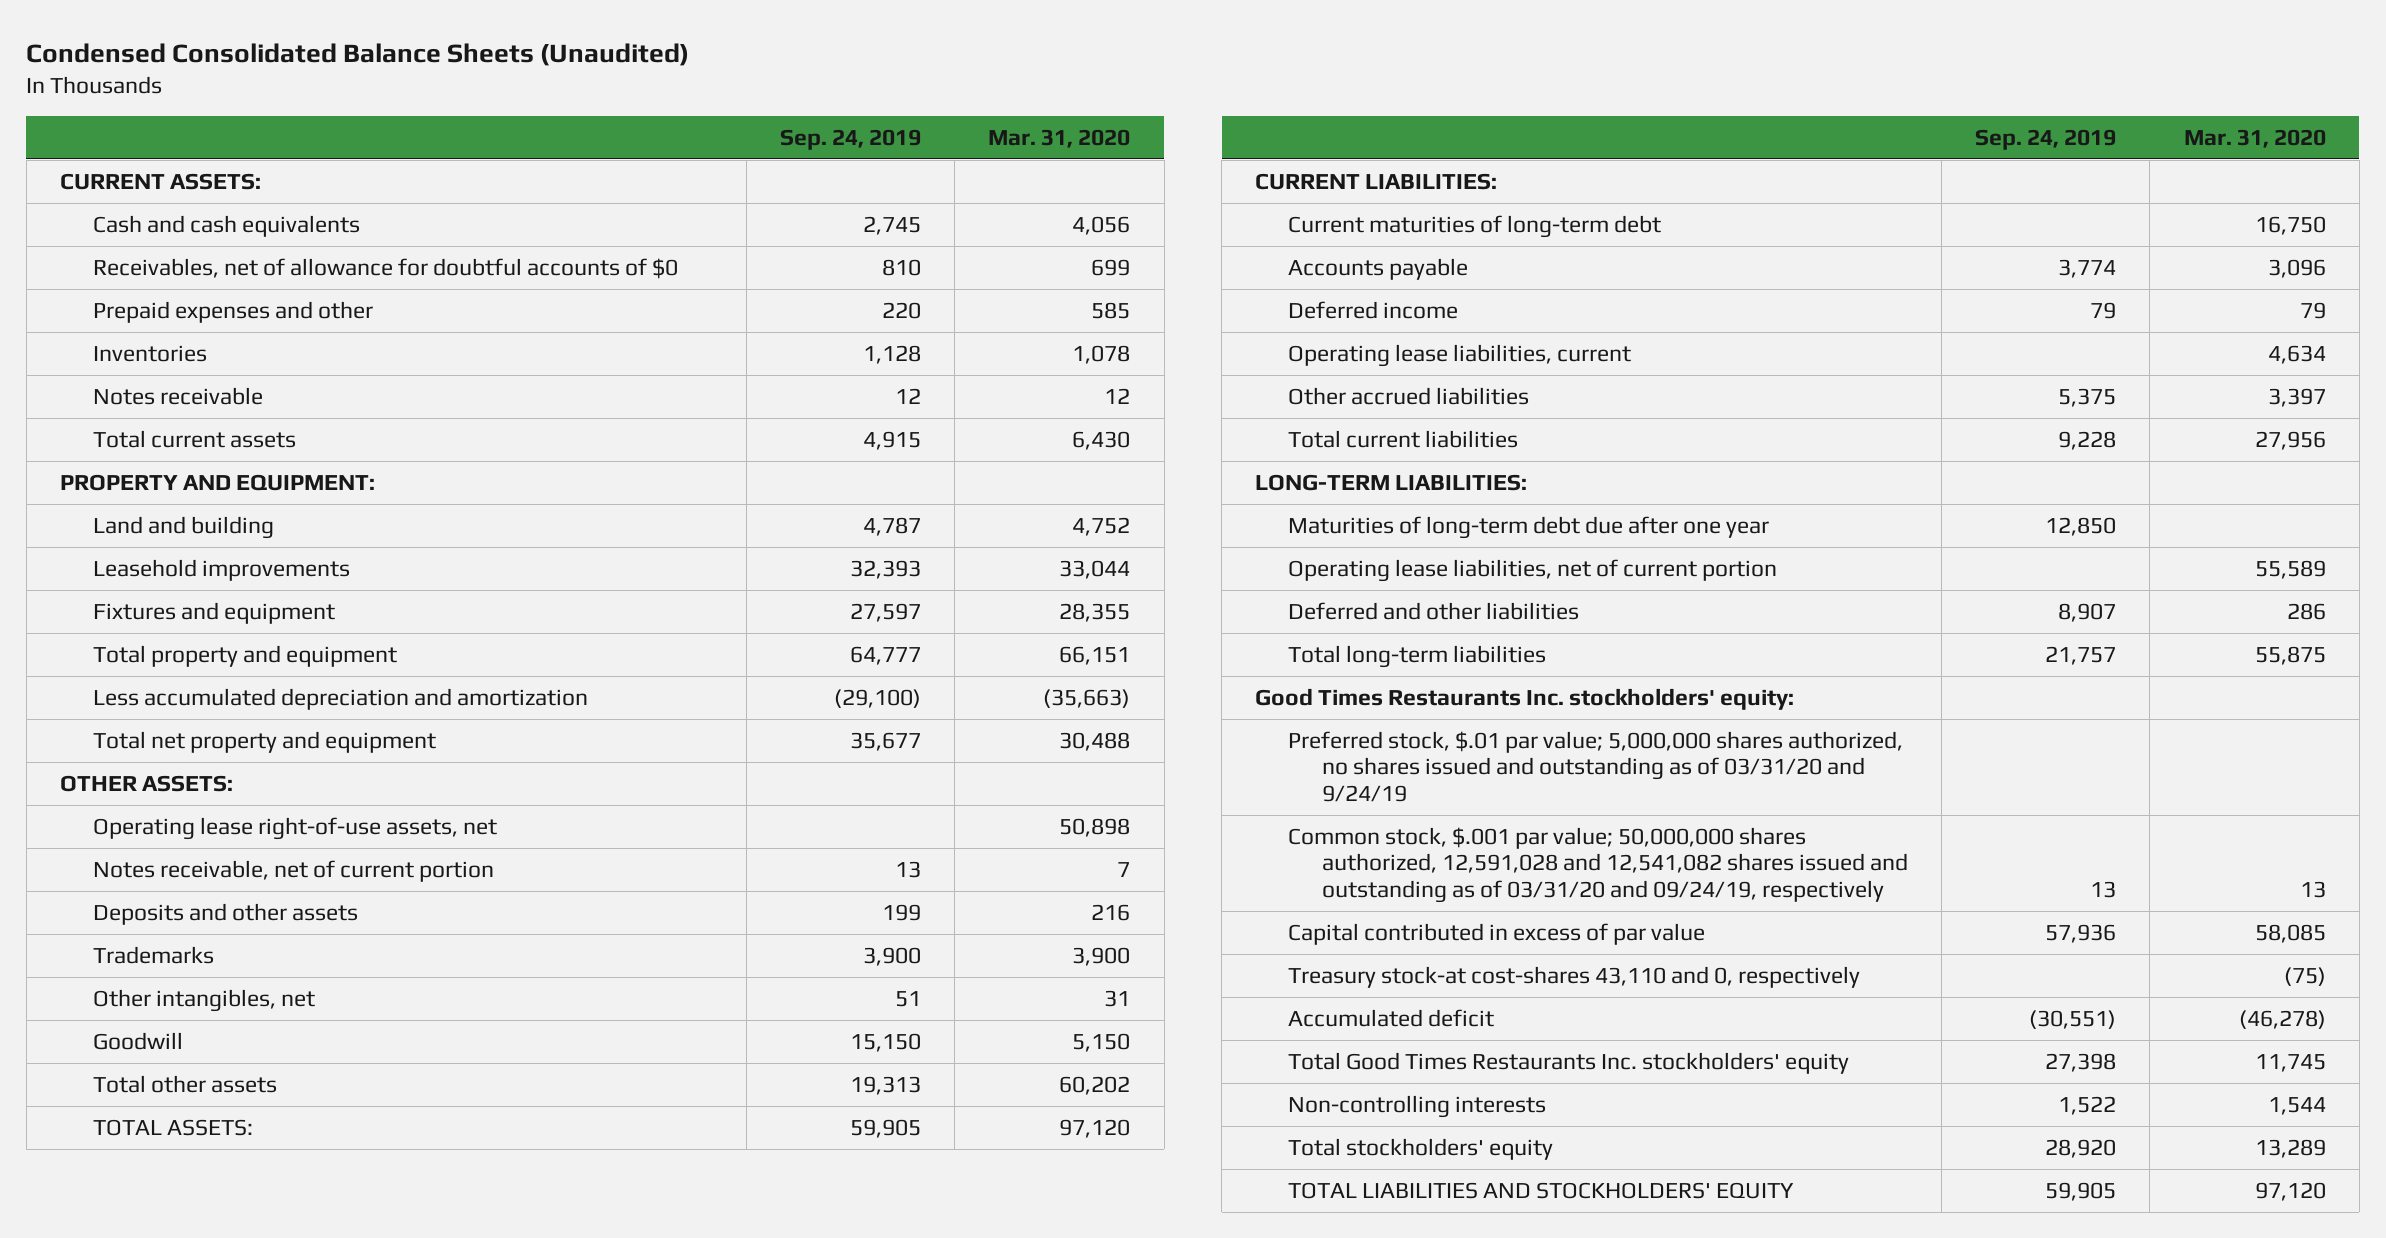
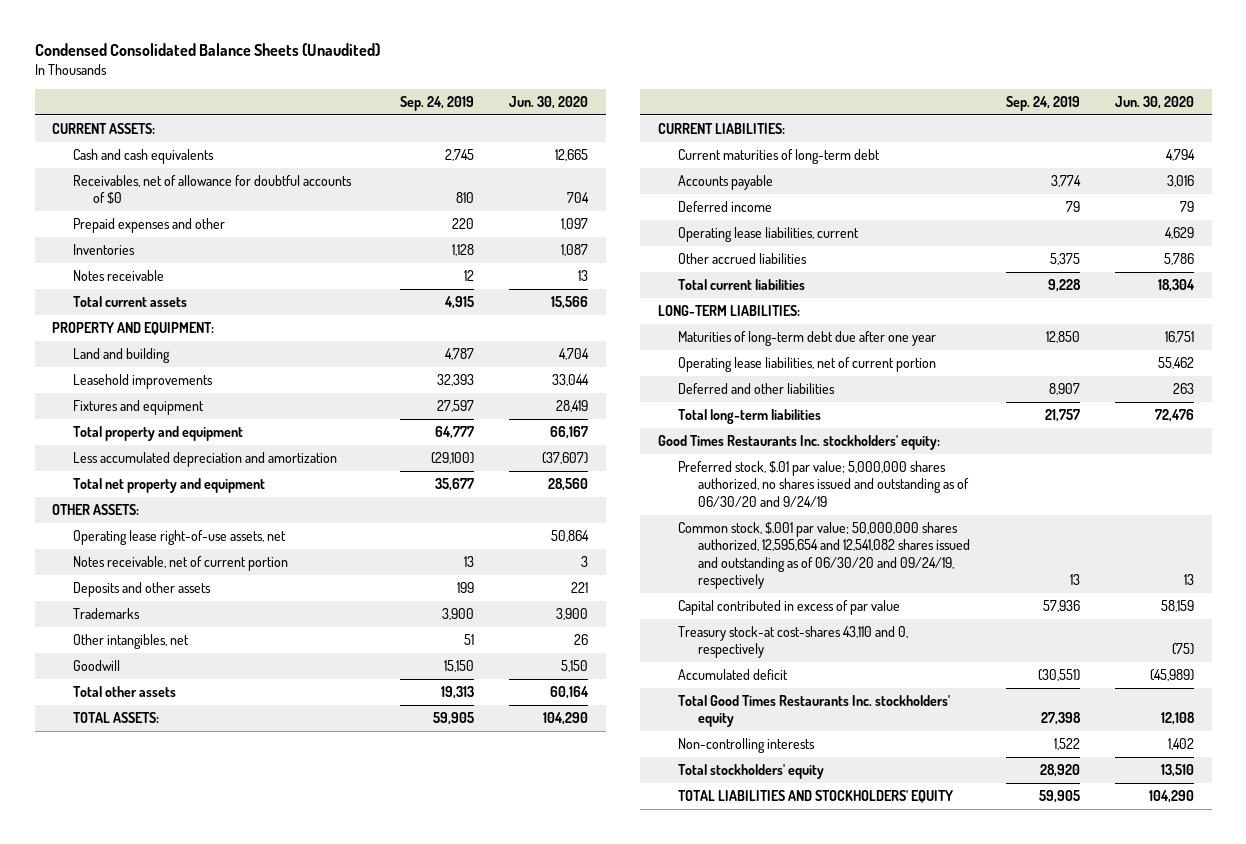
[988,128,1131,148] Mar. 31, 2020 -> none
none -> [509,95,589,109] Jun. 30, 2020
[1288,730,1904,803] Preferred stock, $.01 par value; 5,000,000 shares authorized, no shares issued and outstanding as of 03/31/20 and 9/24/19 -> [678,461,970,507] Preferred stock, $.01 par value; 5,000,000 shares authorized, no shares issued and outstanding as of 06/30/20 and 9/24/19
[1288,826,1908,904] Common stock, $.001 par value; 50,000,000 shares authorized, 12,591,028 and 12,541,082 shares issued and outstanding as of 03/31/20 and 09/24/19, respectively -> [678,522,971,590] Common stock, $.001 par value; 50,000,000 shares authorized, 12,595,654 and 12,541,082 shares issued and outstanding as of 06/30/20 and 09/24/19, respectively

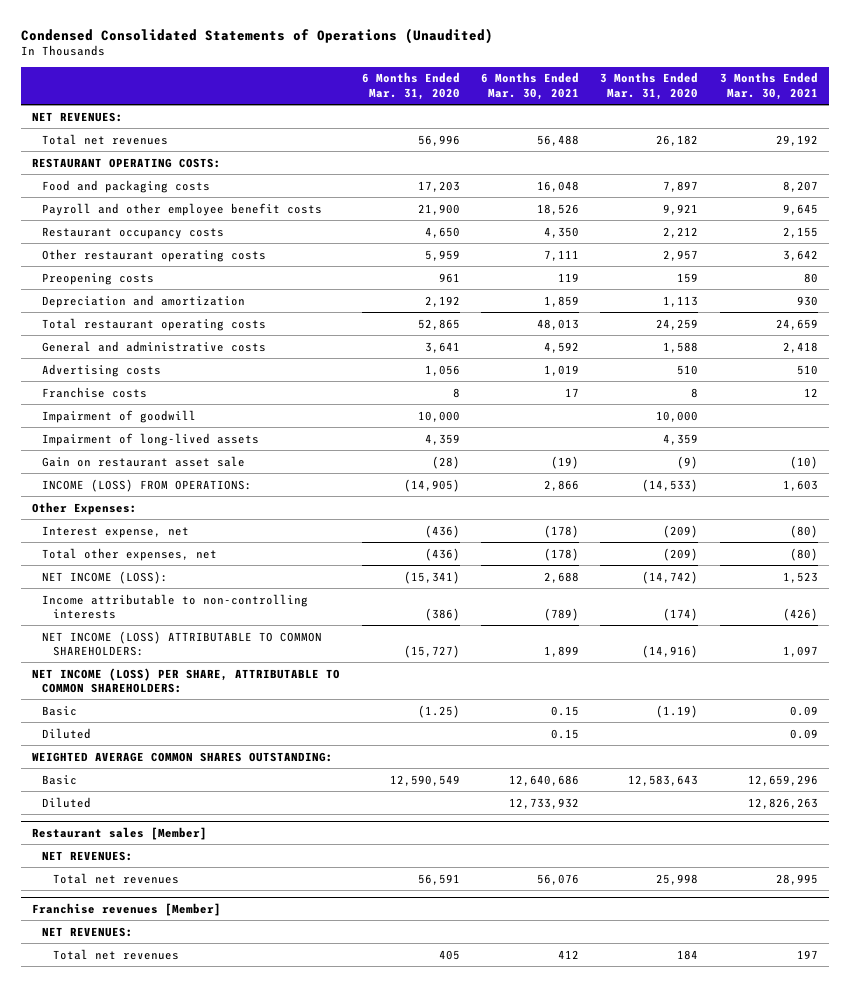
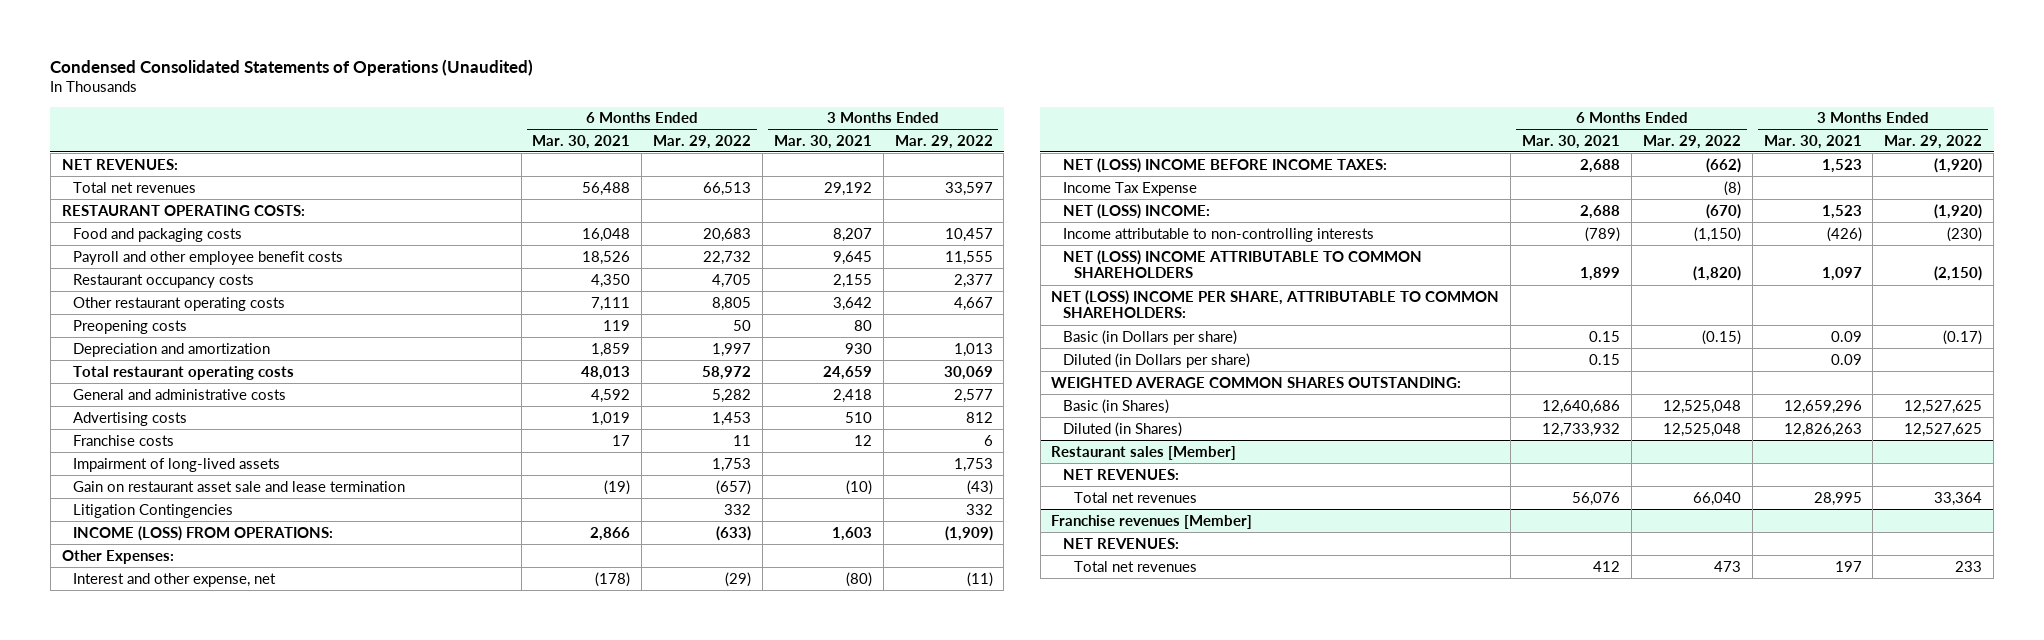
[361,72,460,100] 6 Months Ended Mar. 31, 2020 -> none
[600,72,699,100] 3 Months Ended Mar. 31, 2020 -> none
none -> [653,134,752,149] Mar. 29, 2022
none -> [894,134,993,149] Mar. 29, 2022
[42,409,197,423] Impairment of goodwill -> none
[42,455,246,467] Gain on restaurant asset sale -> [73,480,406,492] Gain on restaurant asset sale and lease termination
none -> [73,503,234,518] Litigation Contingencies
[42,547,218,561] Total other expenses, net -> none
[42,525,190,538] Interest expense, net -> [73,572,277,587] Interest and other expense, net
none -> [1062,157,1387,173] NET (LOSS) INCOME BEFORE INCOME TAXES:
none -> [1062,181,1197,196] Income Tax Expense
[42,570,169,584] NET INCOME (LOSS): -> [1062,203,1210,219] NET (LOSS) INCOME:
[42,630,323,657] NET INCOME (LOSS) ATTRIBUTABLE TO COMMON SHAREHOLDERS: -> [1062,249,1422,279] NET (LOSS) INCOME ATTRIBUTABLE TO COMMON SHAREHOLDERS
[32,667,341,694] NET INCOME (LOSS) PER SHARE, ATTRIBUTABLE TO COMMON SHAREHOLDERS: -> [1051,289,1500,319] NET (LOSS) INCOME PER SHARE, ATTRIBUTABLE TO COMMON SHAREHOLDERS:
[42,705,78,716] Basic -> [1062,329,1237,345] Basic (in Dollars per share)
[42,727,92,739] Diluted -> [1062,352,1250,368] Diluted (in Dollars per share)
[42,774,78,785] Basic -> [1062,398,1169,414] Basic (in Shares)
[42,796,92,808] Diluted -> [1062,421,1182,437] Diluted (in Shares)

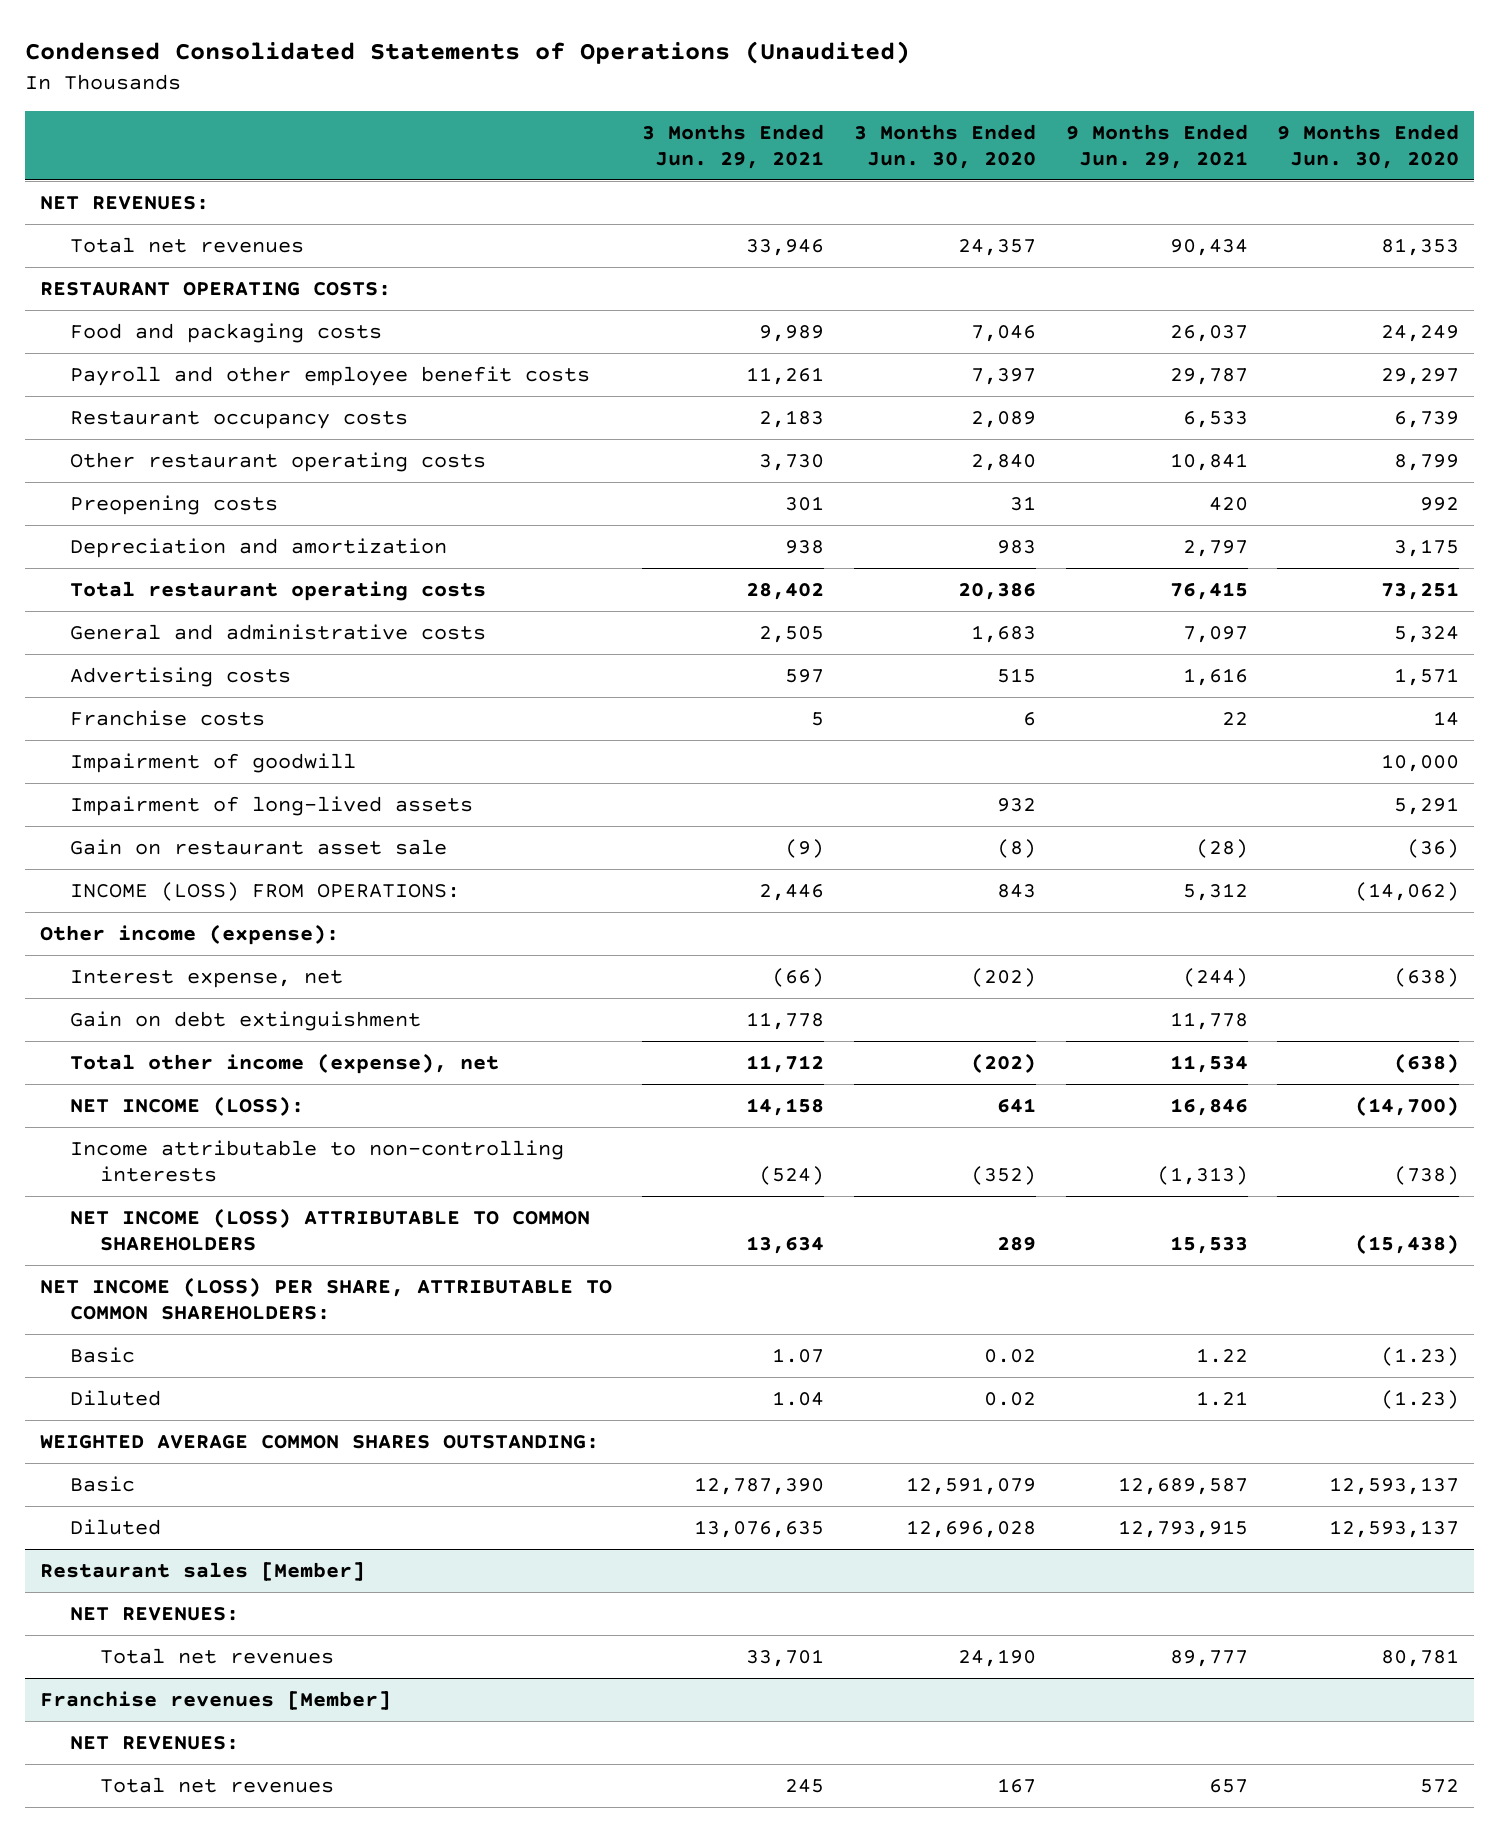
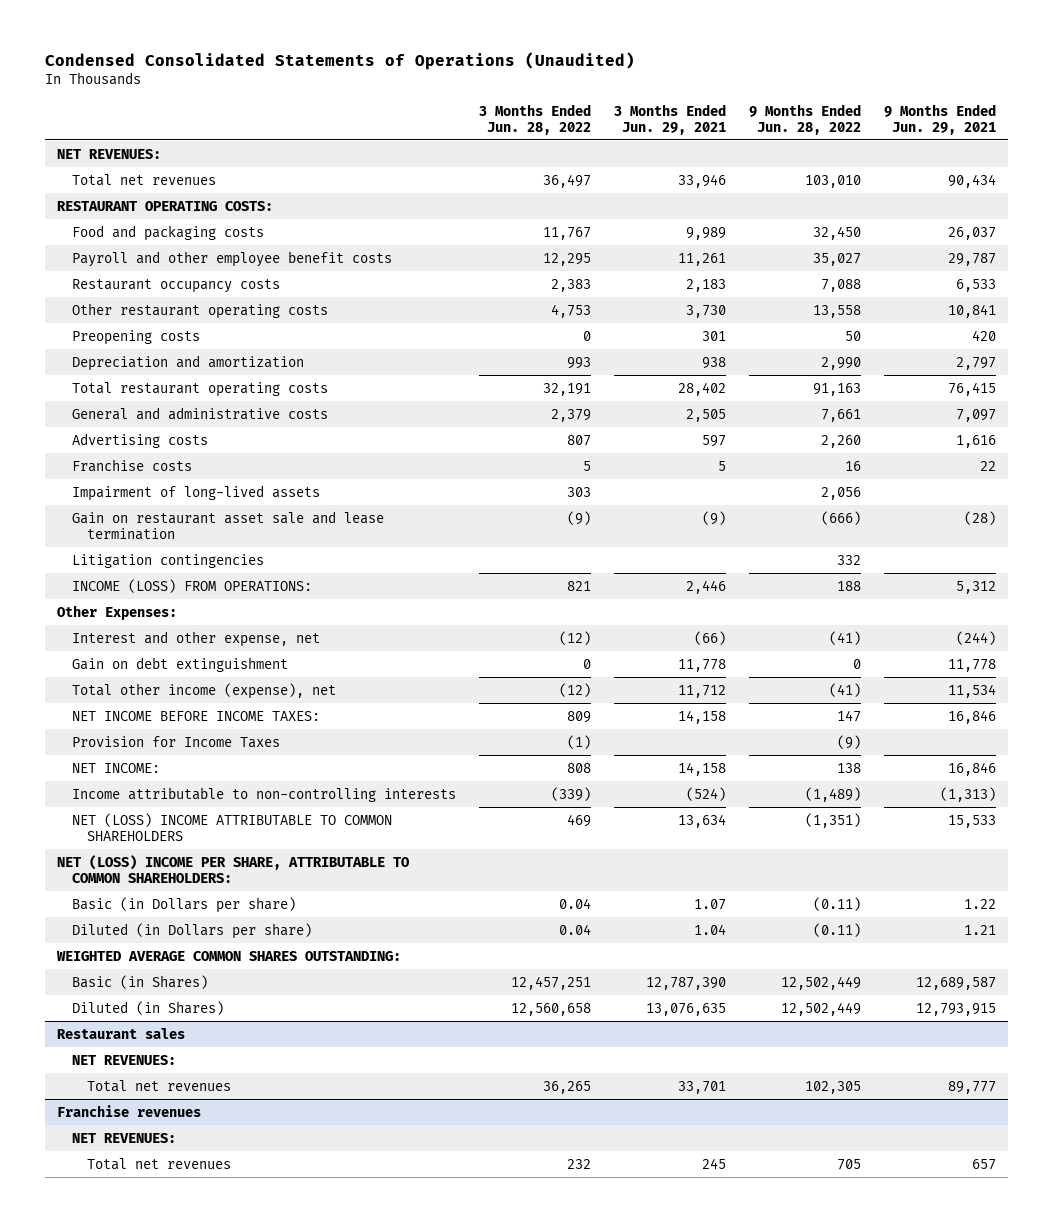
[853,123,1036,169] 3 Months Ended Jun. 30, 2020 -> none
[1277,123,1460,169] 9 Months Ended Jun. 30, 2020 -> none
none -> [478,103,591,135] 3 Months Ended Jun. 28, 2022
none -> [749,103,862,135] 9 Months Ended Jun. 28, 2022
[70,752,357,773] Impairment of goodwill -> none
[70,838,448,855] Gain on restaurant asset sale -> [71,510,384,540] Gain on restaurant asset sale and lease termination
none -> [71,553,264,568] Litigation contingencies
[39,923,339,945] Other income (expense): -> none
none -> [56,604,177,620] Other Expenses:
[70,969,344,988] Interest expense, net -> [71,630,320,647] Interest and other expense, net
none -> [71,710,320,721] NET INCOME BEFORE INCOME TAXES:
none -> [71,735,280,748] Provision for Income Taxes
[70,1095,305,1116] NET INCOME (LOSS): -> [71,762,160,773] NET INCOME:
[70,1207,591,1251] NET INCOME (LOSS) ATTRIBUTABLE TO COMMON SHAREHOLDERS -> [71,812,392,841] NET (LOSS) INCOME ATTRIBUTABLE TO COMMON SHAREHOLDERS
[39,1276,612,1320] NET INCOME (LOSS) PER SHARE, ATTRIBUTABLE TO COMMON SHAREHOLDERS: -> [56,854,409,883] NET (LOSS) INCOME PER SHARE, ATTRIBUTABLE TO COMMON SHAREHOLDERS:
[70,1346,136,1363] Basic -> [71,896,296,913] Basic (in Dollars per share)
[70,1389,162,1406] Diluted -> [71,922,312,939] Diluted (in Dollars per share)
[70,1475,136,1492] Basic -> [71,974,208,989] Basic (in Shares)
[70,1518,162,1535] Diluted -> [71,1000,224,1015] Diluted (in Shares)
[39,1561,365,1581] Restaurant sales [Member] -> [56,1027,185,1039] Restaurant sales
[39,1690,391,1710] Franchise revenues [Member] -> [56,1104,201,1117] Franchise revenues

